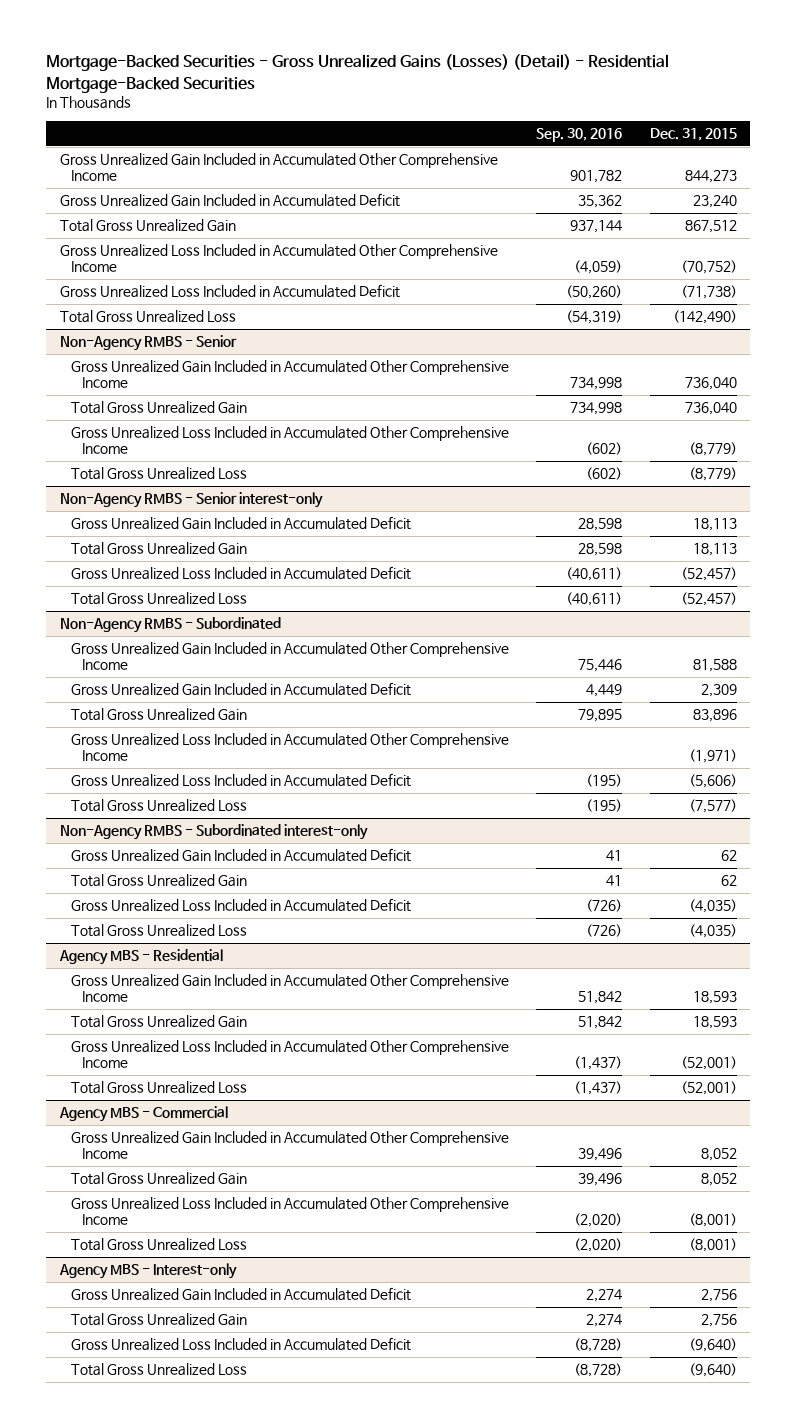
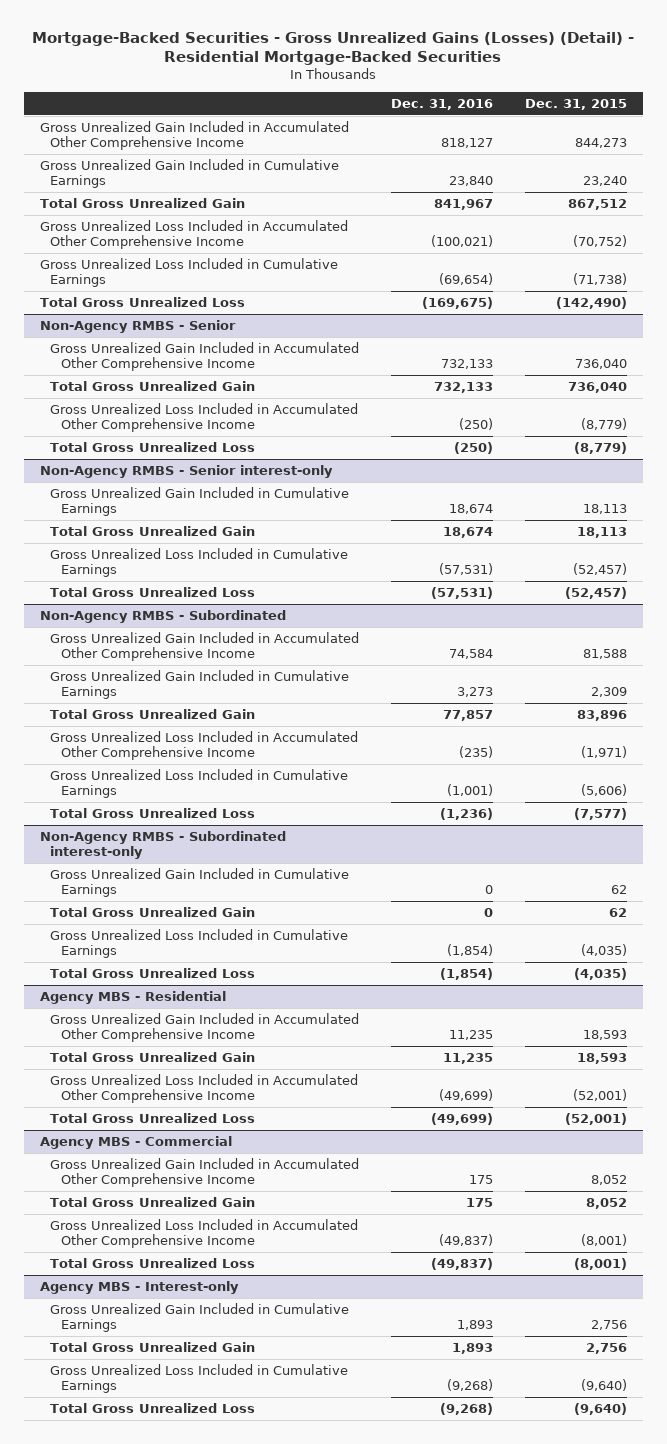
[536,128,623,143] Sep. 30, 2016 -> none
none -> [391,98,494,110] Dec. 31, 2016
[59,193,400,208] Gross Unrealized Gain Included in Accumulated Deficit -> [39,159,339,188] Gross Unrealized Gain Included in Cumulative Earnings
[59,284,400,299] Gross Unrealized Loss Included in Accumulated Deficit -> [39,258,338,287] Gross Unrealized Loss Included in Cumulative Earnings
[71,516,412,531] Gross Unrealized Gain Included in Accumulated Deficit -> [50,487,350,516] Gross Unrealized Gain Included in Cumulative Earnings
[71,566,412,581] Gross Unrealized Loss Included in Accumulated Deficit -> [50,548,349,577] Gross Unrealized Loss Included in Cumulative Earnings
[71,682,412,697] Gross Unrealized Gain Included in Accumulated Deficit -> [50,670,350,699] Gross Unrealized Gain Included in Cumulative Earnings
[71,773,412,788] Gross Unrealized Loss Included in Accumulated Deficit -> [50,769,349,798] Gross Unrealized Loss Included in Cumulative Earnings
[71,848,412,863] Gross Unrealized Gain Included in Accumulated Deficit -> [50,868,350,897] Gross Unrealized Gain Included in Cumulative Earnings
[71,898,412,913] Gross Unrealized Loss Included in Accumulated Deficit -> [50,929,349,958] Gross Unrealized Loss Included in Cumulative Earnings
[71,1287,412,1302] Gross Unrealized Gain Included in Accumulated Deficit -> [50,1303,350,1332] Gross Unrealized Gain Included in Cumulative Earnings
[71,1337,412,1352] Gross Unrealized Loss Included in Accumulated Deficit -> [50,1364,349,1393] Gross Unrealized Loss Included in Cumulative Earnings

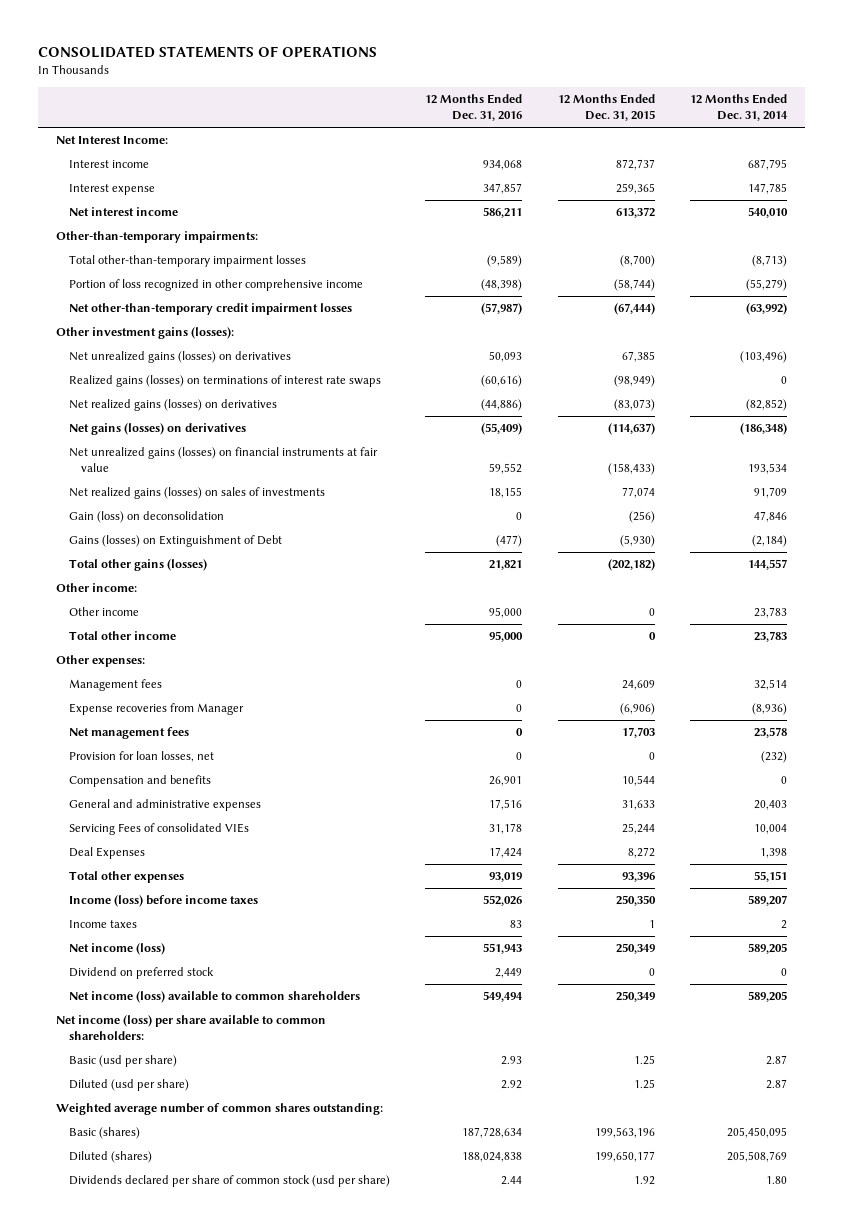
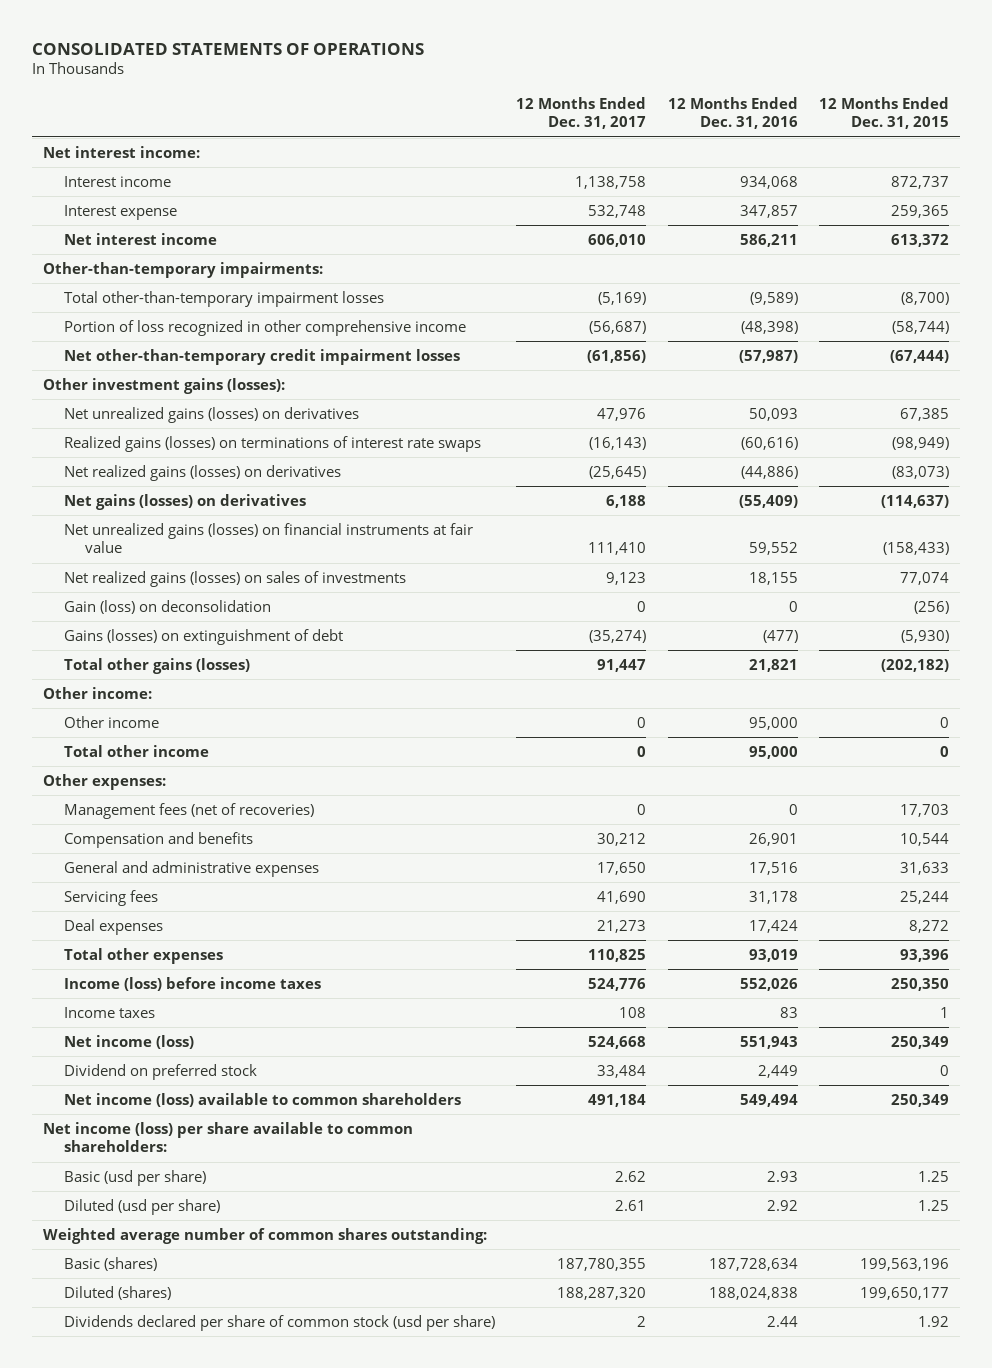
[690,93,789,121] 12 Months Ended Dec. 31, 2014 -> none
none -> [516,96,647,130] 12 Months Ended Dec. 31, 2017
[55,136,168,145] Net Interest Income: -> [42,145,200,158] Net interest income:
[68,535,282,548] Gains (losses) on Extinguishment of Debt -> [63,628,343,645] Gains (losses) on extinguishment of debt
[68,679,162,692] Management fees -> none
[68,703,244,716] Expense recoveries from Manager -> none
[68,751,214,763] Provision for loan losses, net -> none
[68,727,189,740] Net management fees -> [63,802,314,819] Management fees (net of recoveries)
[68,823,249,836] Servicing Fees of consolidated VIEs -> [63,889,158,906] Servicing fees
[68,847,145,860] Deal Expenses -> [63,918,163,935] Deal expenses

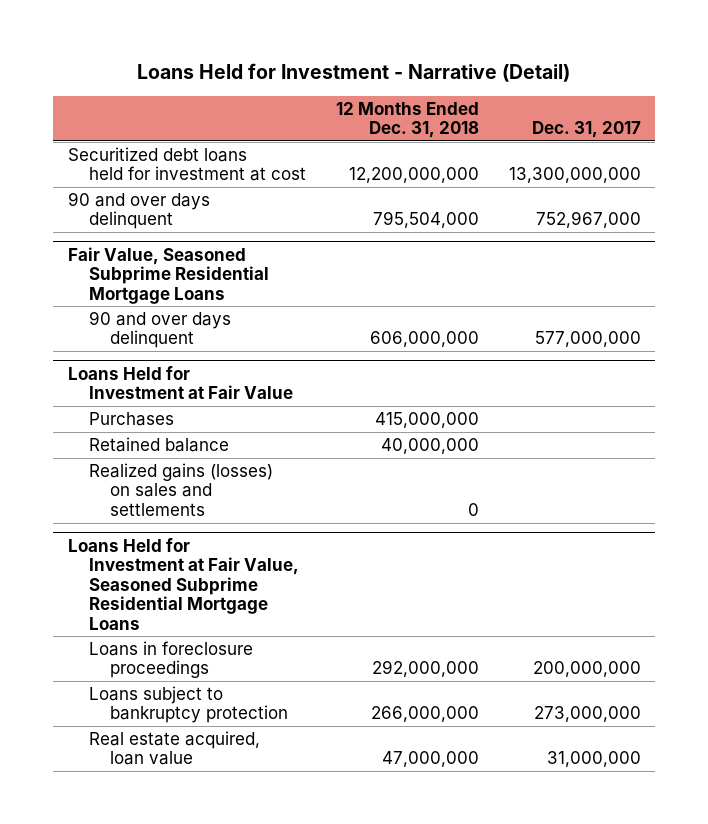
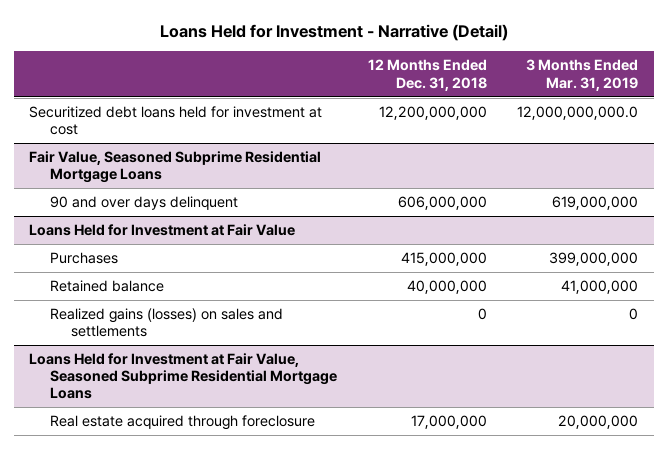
[531,121,641,139] Dec. 31, 2017 -> none
none -> [526,59,639,91] 3 Months Ended Mar. 31, 2019
[67,191,210,230] 90 and over days delinquent -> none
[88,640,253,679] Loans in foreclosure proceedings -> none
[88,685,289,724] Loans subject to bankruptcy protection -> none
[88,730,260,766] Real estate acquired, loan value -> none
none -> [50,415,316,431] Real estate acquired through foreclosure

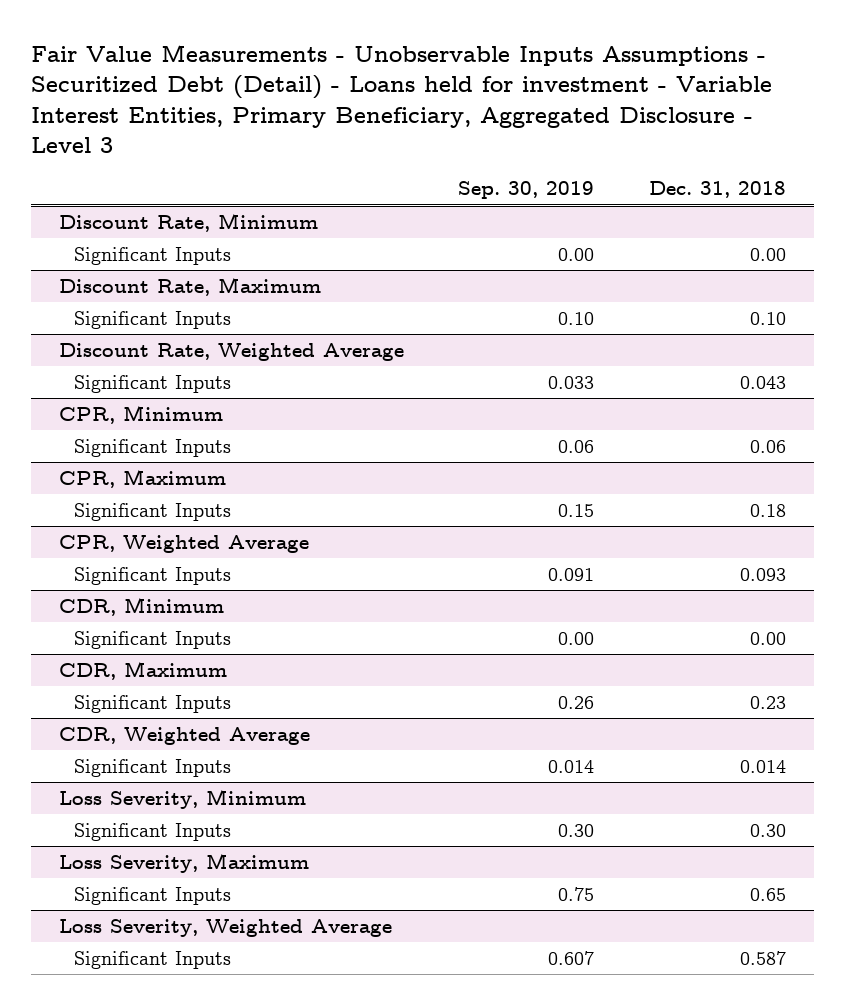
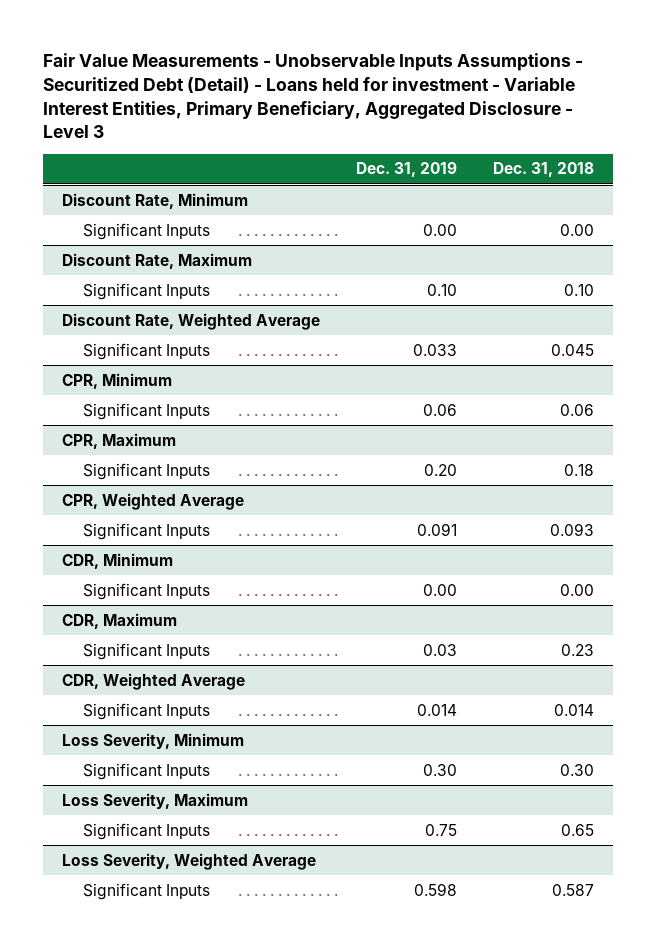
[458,181,595,200] Sep. 30, 2019 -> none
none -> [356,162,458,178] Dec. 31, 2019
[740,375,787,389] 0.043 -> [551,343,595,356] 0.045

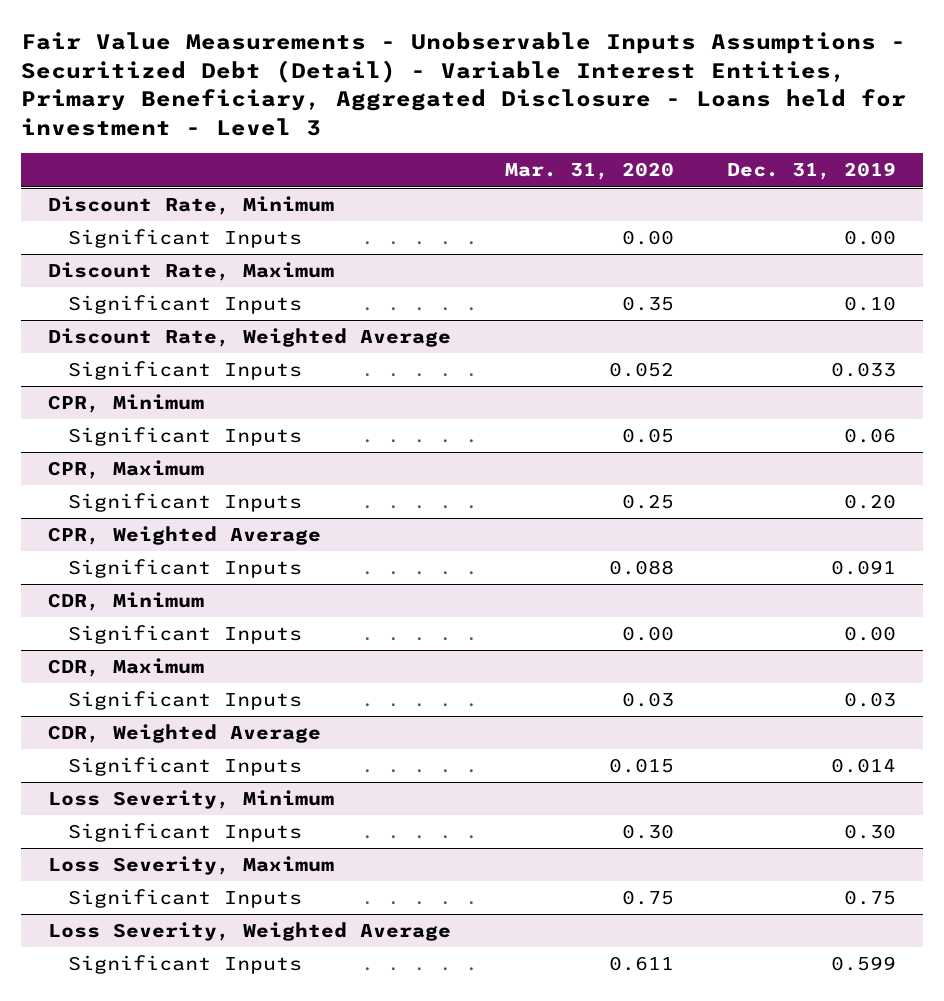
[43,53,584,139] Fair Value Measurements - Unobservable Inputs Assumptions - Securitized Debt (Detail) - Loans held for investment - Variable Interest Entities, Primary Beneficiary, Aggregated Disclosure - Level 3 -> [21,32,907,136] Fair Value Measurements - Unobservable Inputs Assumptions - Securitized Debt (Detail) - Variable Interest Entities, Primary Beneficiary, Aggregated Disclosure - Loans held for investment - Level 3
[493,162,595,178] Dec. 31, 2018 -> none
none -> [504,162,674,181] Mar. 31, 2020
[414,882,458,896] 0.598 -> [831,956,897,972] 0.599

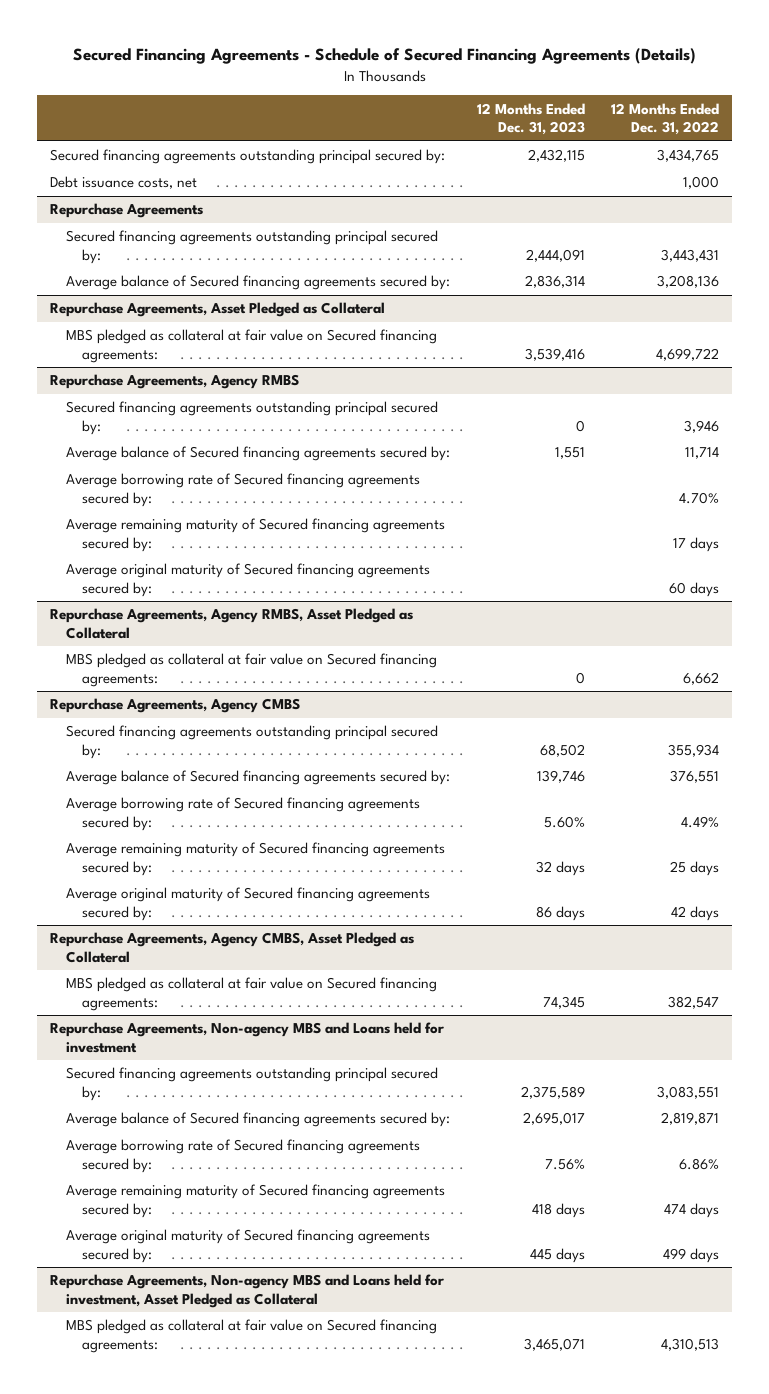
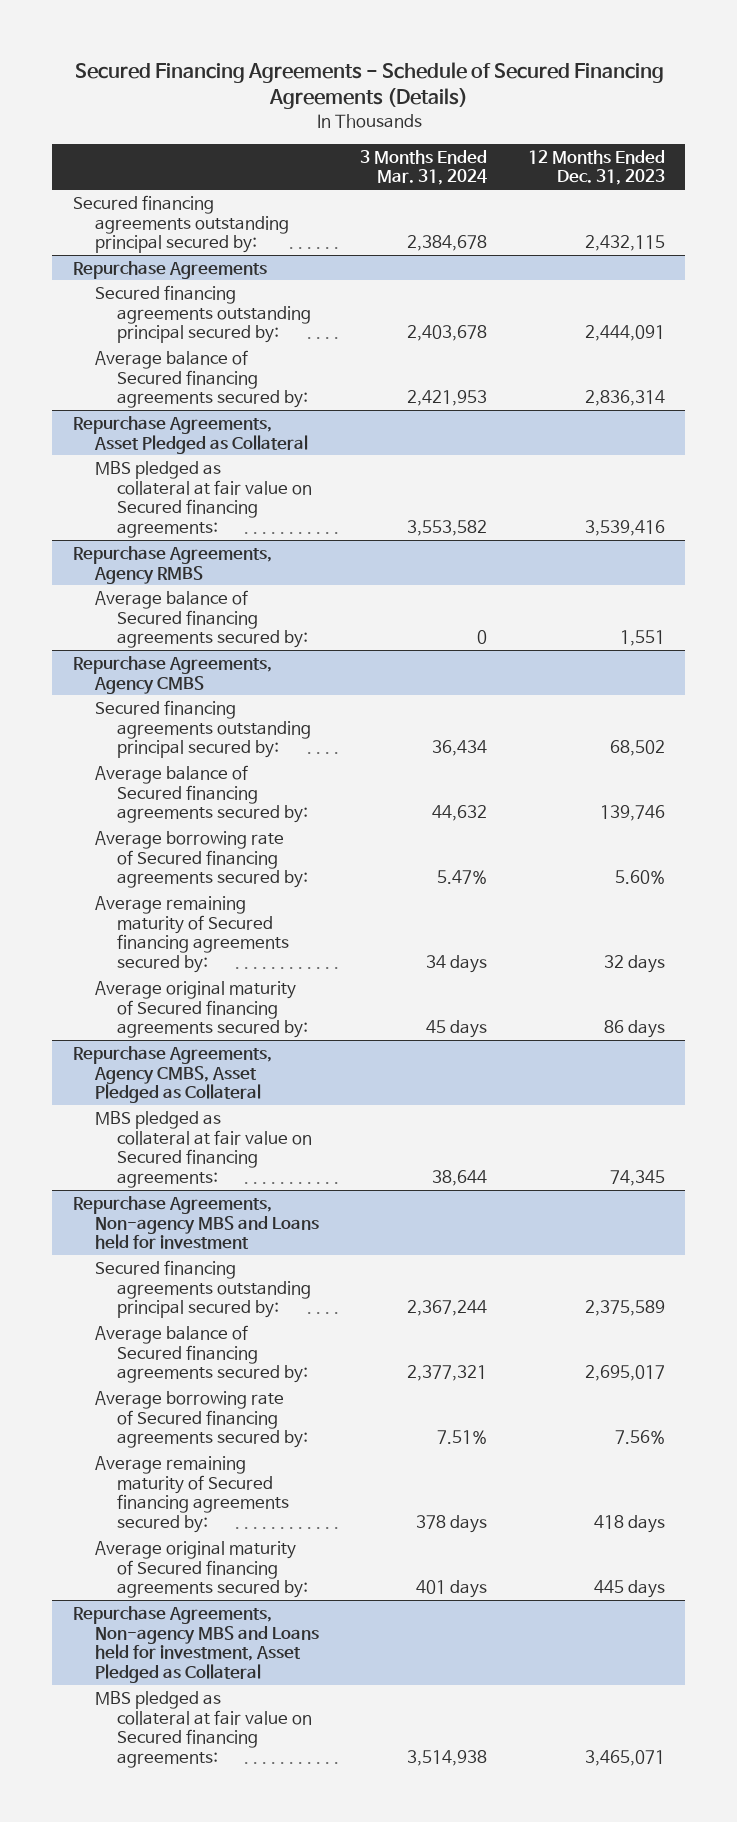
[611,102,720,136] 12 Months Ended Dec. 31, 2022 -> none
none -> [359,149,487,186] 3 Months Ended Mar. 31, 2024
[50,176,198,190] Debt issuance costs, net -> none
[66,401,439,435] Secured financing agreements outstanding principal secured by: -> none
[66,473,421,507] Average borrowing rate of Secured financing agreements secured by: -> none
[66,518,446,552] Average remaining maturity of Secured financing agreements secured by: -> none
[66,563,431,597] Average original maturity of Secured financing agreements secured by: -> none
[50,608,414,639] Repurchase Agreements, Agency RMBS, Asset Pledged as Collateral -> none
[66,653,438,687] MBS pledged as collateral at fair value on Secured financing agreements: -> none

